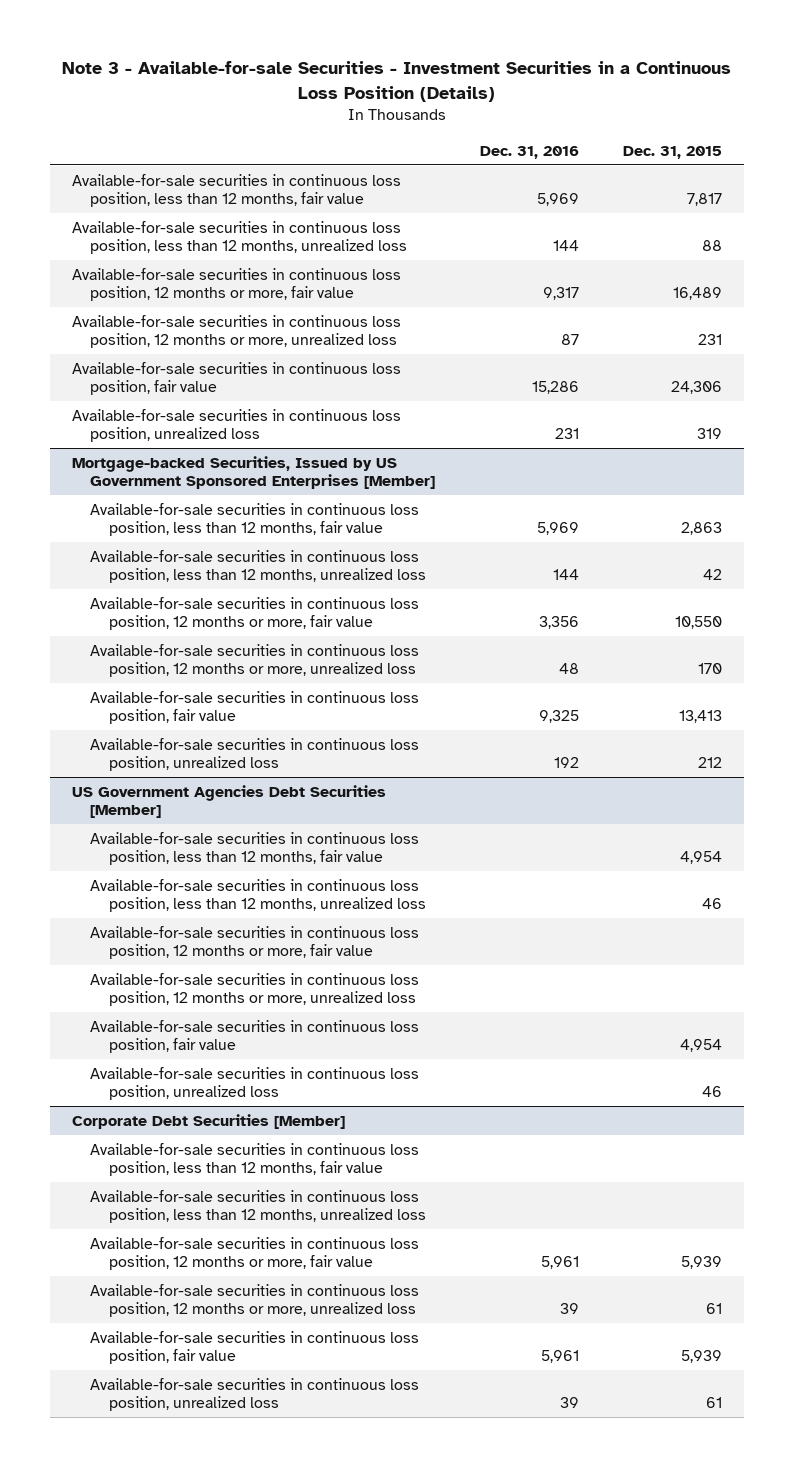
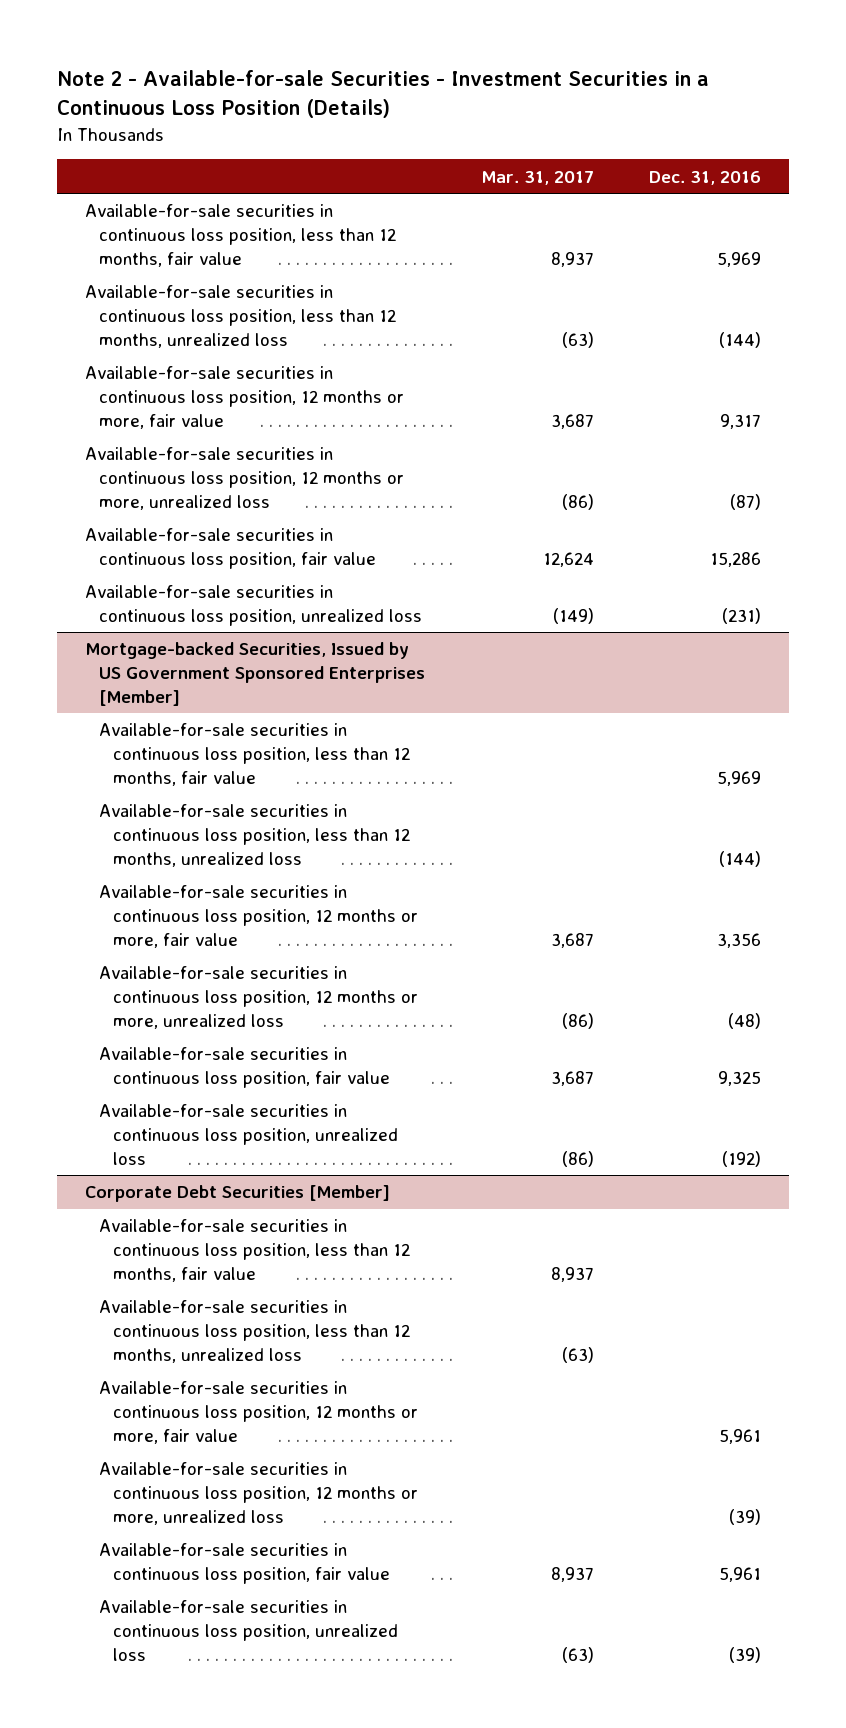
[61,61,731,103] Note 3 - Available-for-sale Securities - Investment Securities in a Continuous Loss Position (Details) -> [57,70,710,119] Note 2 - Available-for-sale Securities - Investment Securities in a Continuous Loss Position (Details)
[622,145,722,159] Dec. 31, 2015 -> none
none -> [480,170,594,185] Mar. 31, 2017
[552,240,579,252] 144 -> [719,332,762,349] (144)
[560,334,579,346] 87 -> [730,494,762,511] (87)
[554,428,579,440] 231 -> [722,608,762,625] (231)
[552,569,579,581] 144 -> [719,851,762,868] (144)
[558,663,579,675] 48 -> [728,1013,762,1030] (48)
[71,784,386,819] US Government Agencies Debt Securities [Member] -> none
[90,831,420,866] Available-for-sale securities in continuous loss position, less than 12 months, fair value -> none
[90,878,426,913] Available-for-sale securities in continuous loss position, less than 12 months, unrealized loss -> none
[90,925,420,960] Available-for-sale securities in continuous loss position, 12 months or more, fair value -> none
[90,972,420,1007] Available-for-sale securities in continuous loss position, 12 months or more, unrealized loss -> none
[90,1019,420,1054] Available-for-sale securities in continuous loss position, fair value -> none
[90,1066,420,1101] Available-for-sale securities in continuous loss position, unrealized loss -> none
[553,757,579,769] 192 -> [722,1151,762,1168] (192)
[559,1303,579,1315] 39 -> [729,1509,762,1526] (39)
[559,1397,579,1409] 39 -> [729,1647,762,1664] (39)

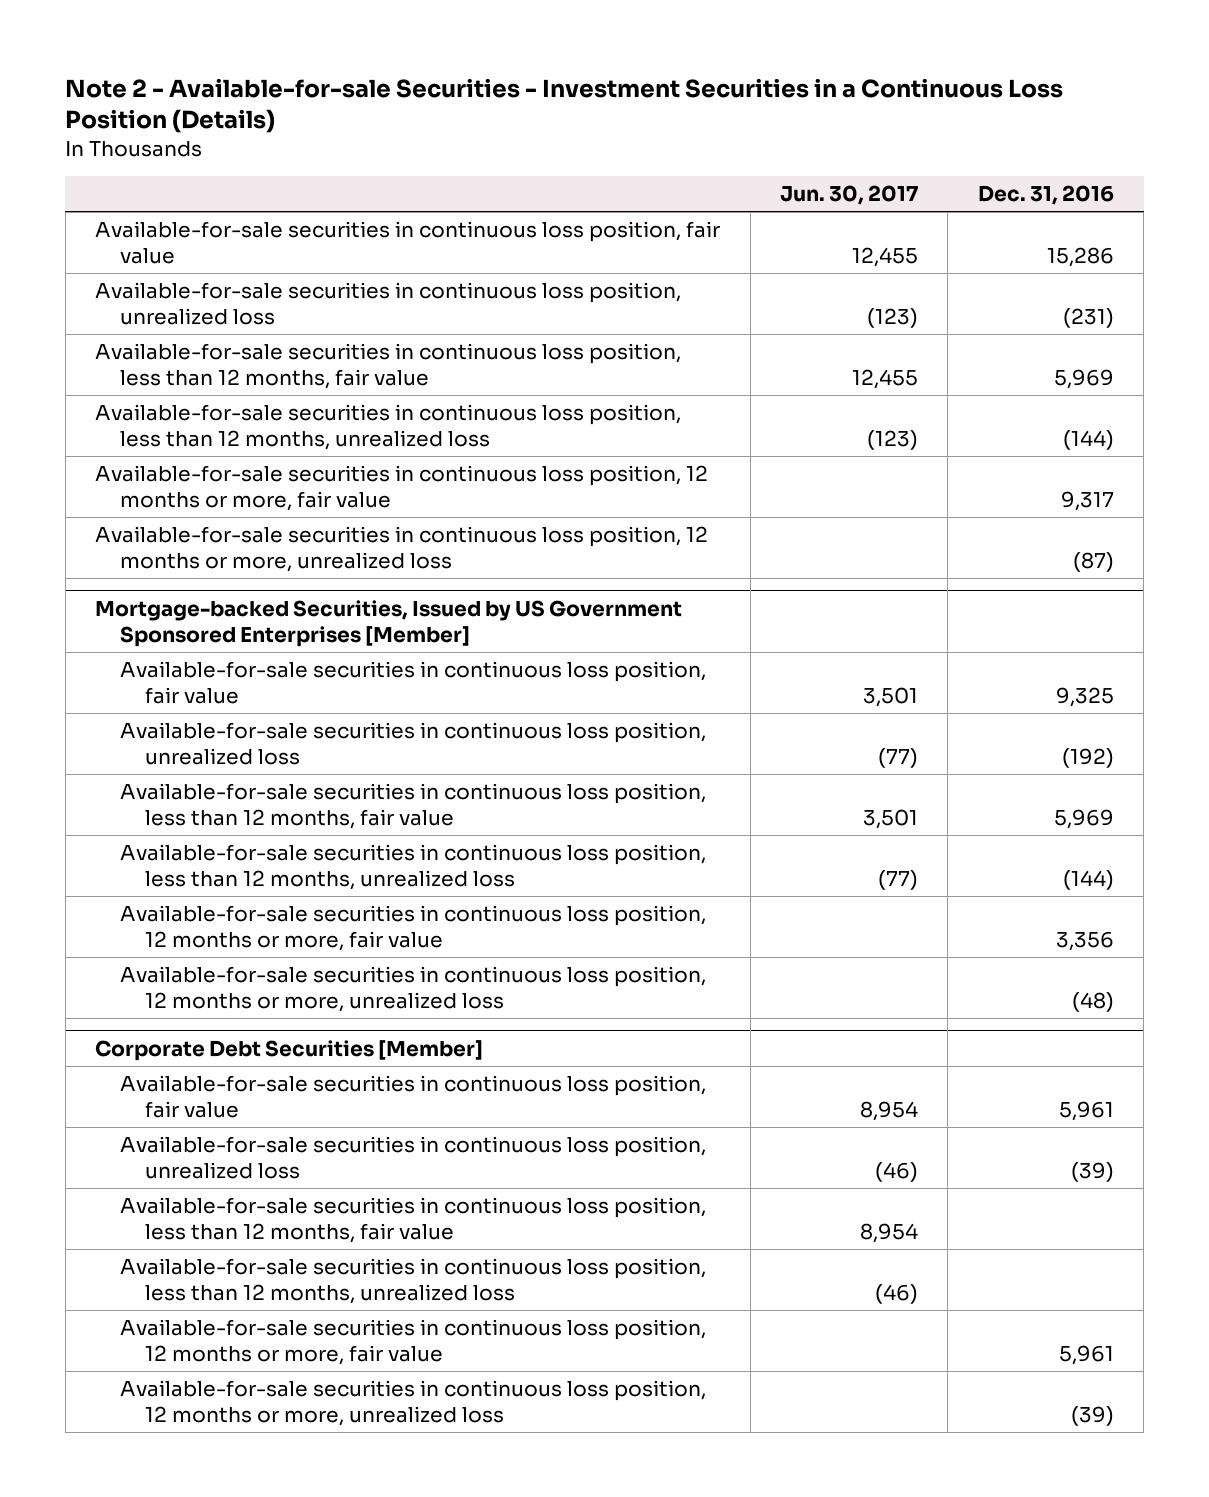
[480,170,594,185] Mar. 31, 2017 -> none
none -> [779,185,918,206] Jun. 30, 2017
[85,528,377,570] Available-for-sale securities in continuous loss position, fair value -> [95,220,721,264] Available-for-sale securities in continuous loss position, fair value
[85,585,423,627] Available-for-sale securities in continuous loss position, unrealized loss -> [95,281,682,325] Available-for-sale securities in continuous loss position, unrealized loss
[99,1047,391,1089] Available-for-sale securities in continuous loss position, fair value -> [120,660,707,704] Available-for-sale securities in continuous loss position, fair value
[99,1104,399,1166] Available-for-sale securities in continuous loss position, unrealized loss -> [120,721,707,765] Available-for-sale securities in continuous loss position, unrealized loss
[99,1543,391,1585] Available-for-sale securities in continuous loss position, fair value -> [120,1074,707,1118] Available-for-sale securities in continuous loss position, fair value
[99,1600,399,1662] Available-for-sale securities in continuous loss position, unrealized loss -> [120,1135,707,1179] Available-for-sale securities in continuous loss position, unrealized loss

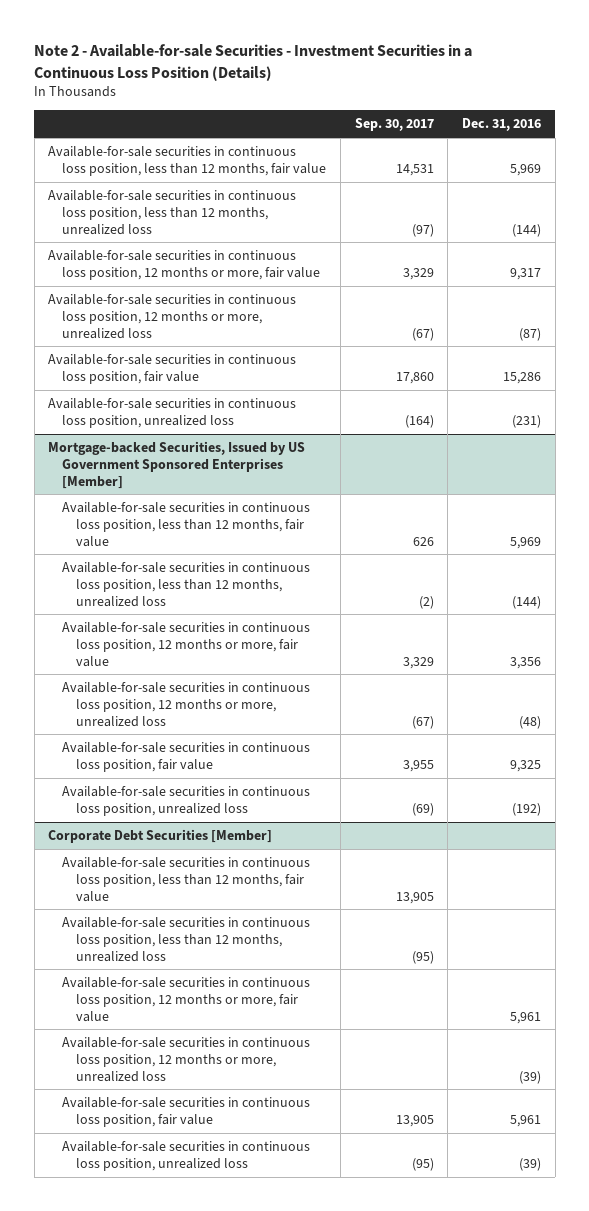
[779,185,918,206] Jun. 30, 2017 -> none
none -> [354,118,434,132] Sep. 30, 2017
[95,220,721,264] Available-for-sale securities in continuous loss position, fair value -> [48,353,297,384] Available-for-sale securities in continuous loss position, fair value
[95,281,682,325] Available-for-sale securities in continuous loss position, unrealized loss -> [48,397,297,428] Available-for-sale securities in continuous loss position, unrealized loss
[120,660,707,704] Available-for-sale securities in continuous loss position, fair value -> [62,741,311,772] Available-for-sale securities in continuous loss position, fair value
[120,721,707,765] Available-for-sale securities in continuous loss position, unrealized loss -> [62,785,311,816] Available-for-sale securities in continuous loss position, unrealized loss
[120,1074,707,1118] Available-for-sale securities in continuous loss position, fair value -> [62,1096,311,1127] Available-for-sale securities in continuous loss position, fair value
[120,1135,707,1179] Available-for-sale securities in continuous loss position, unrealized loss -> [62,1140,311,1171] Available-for-sale securities in continuous loss position, unrealized loss

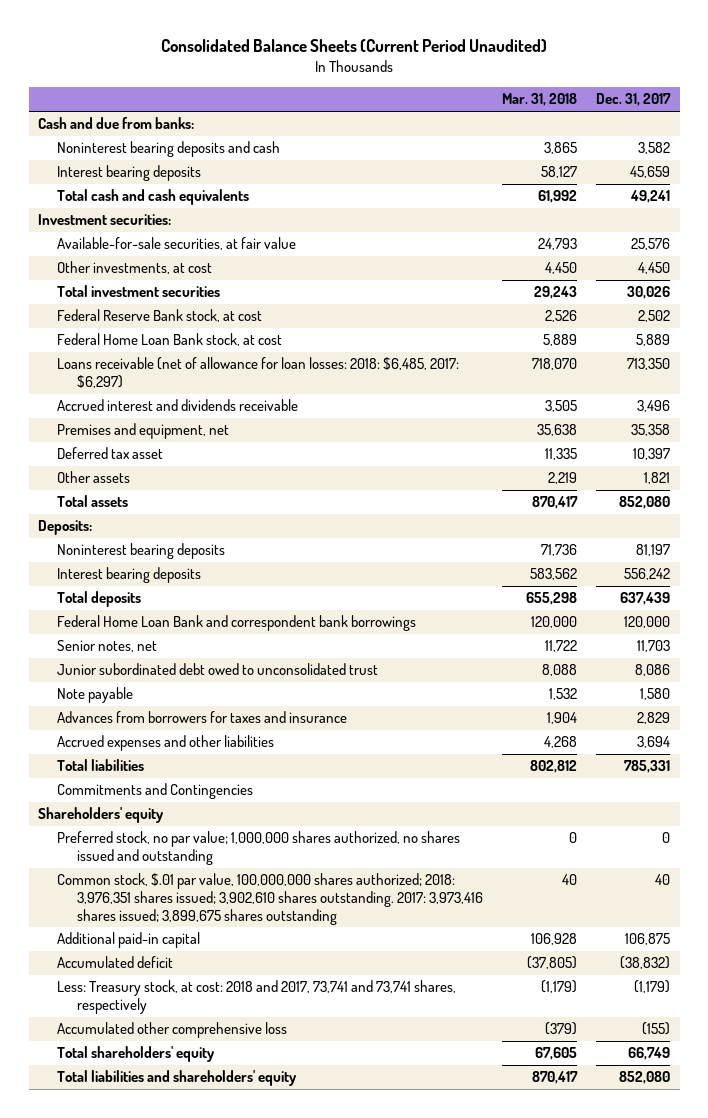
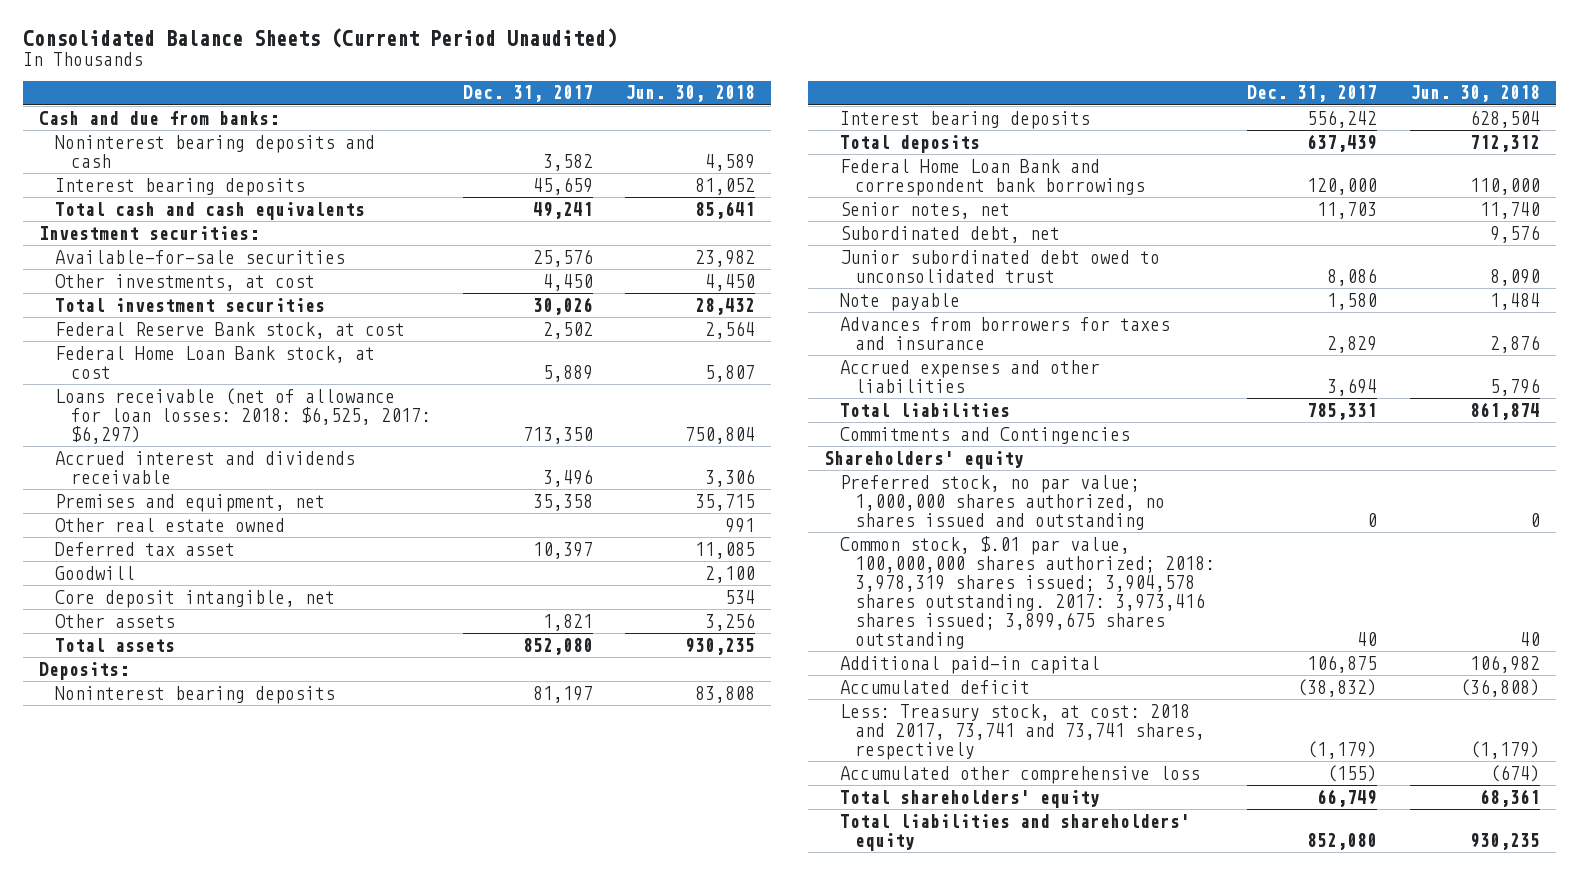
[501,93,577,107] Mar. 31, 2018 -> none
none -> [624,85,755,103] Jun. 30, 2018
[57,237,297,251] Available-for-sale securities, at fair value -> [55,249,346,264] Available-for-sale securities
[57,357,460,389] Loans receivable (net of allowance for loan losses: 2018: $6,485, 2017: $6,297) -> [55,387,431,444] Loans receivable (net of allowance for loan losses: 2018: $6,525, 2017: $6,297)
none -> [55,517,286,532] Other real estate owned
none -> [55,565,136,580] Goodwill
none -> [55,589,336,608] Core deposit intangible, net
none -> [839,225,1060,243] Subordinated debt, net
[57,873,483,925] Common stock, $.01 par value, 100,000,000 shares authorized; 2018: 3,976,351 shares issued; 3,902,610 shares outstanding. 2017: 3,973,416 shares issued; 3,899,675 shares outstanding -> [839,535,1216,650] Common stock, $.01 par value, 100,000,000 shares authorized; 2018: 3,978,319 shares issued; 3,904,578 shares outstanding. 2017: 3,973,416 shares issued; 3,899,675 shares outstanding

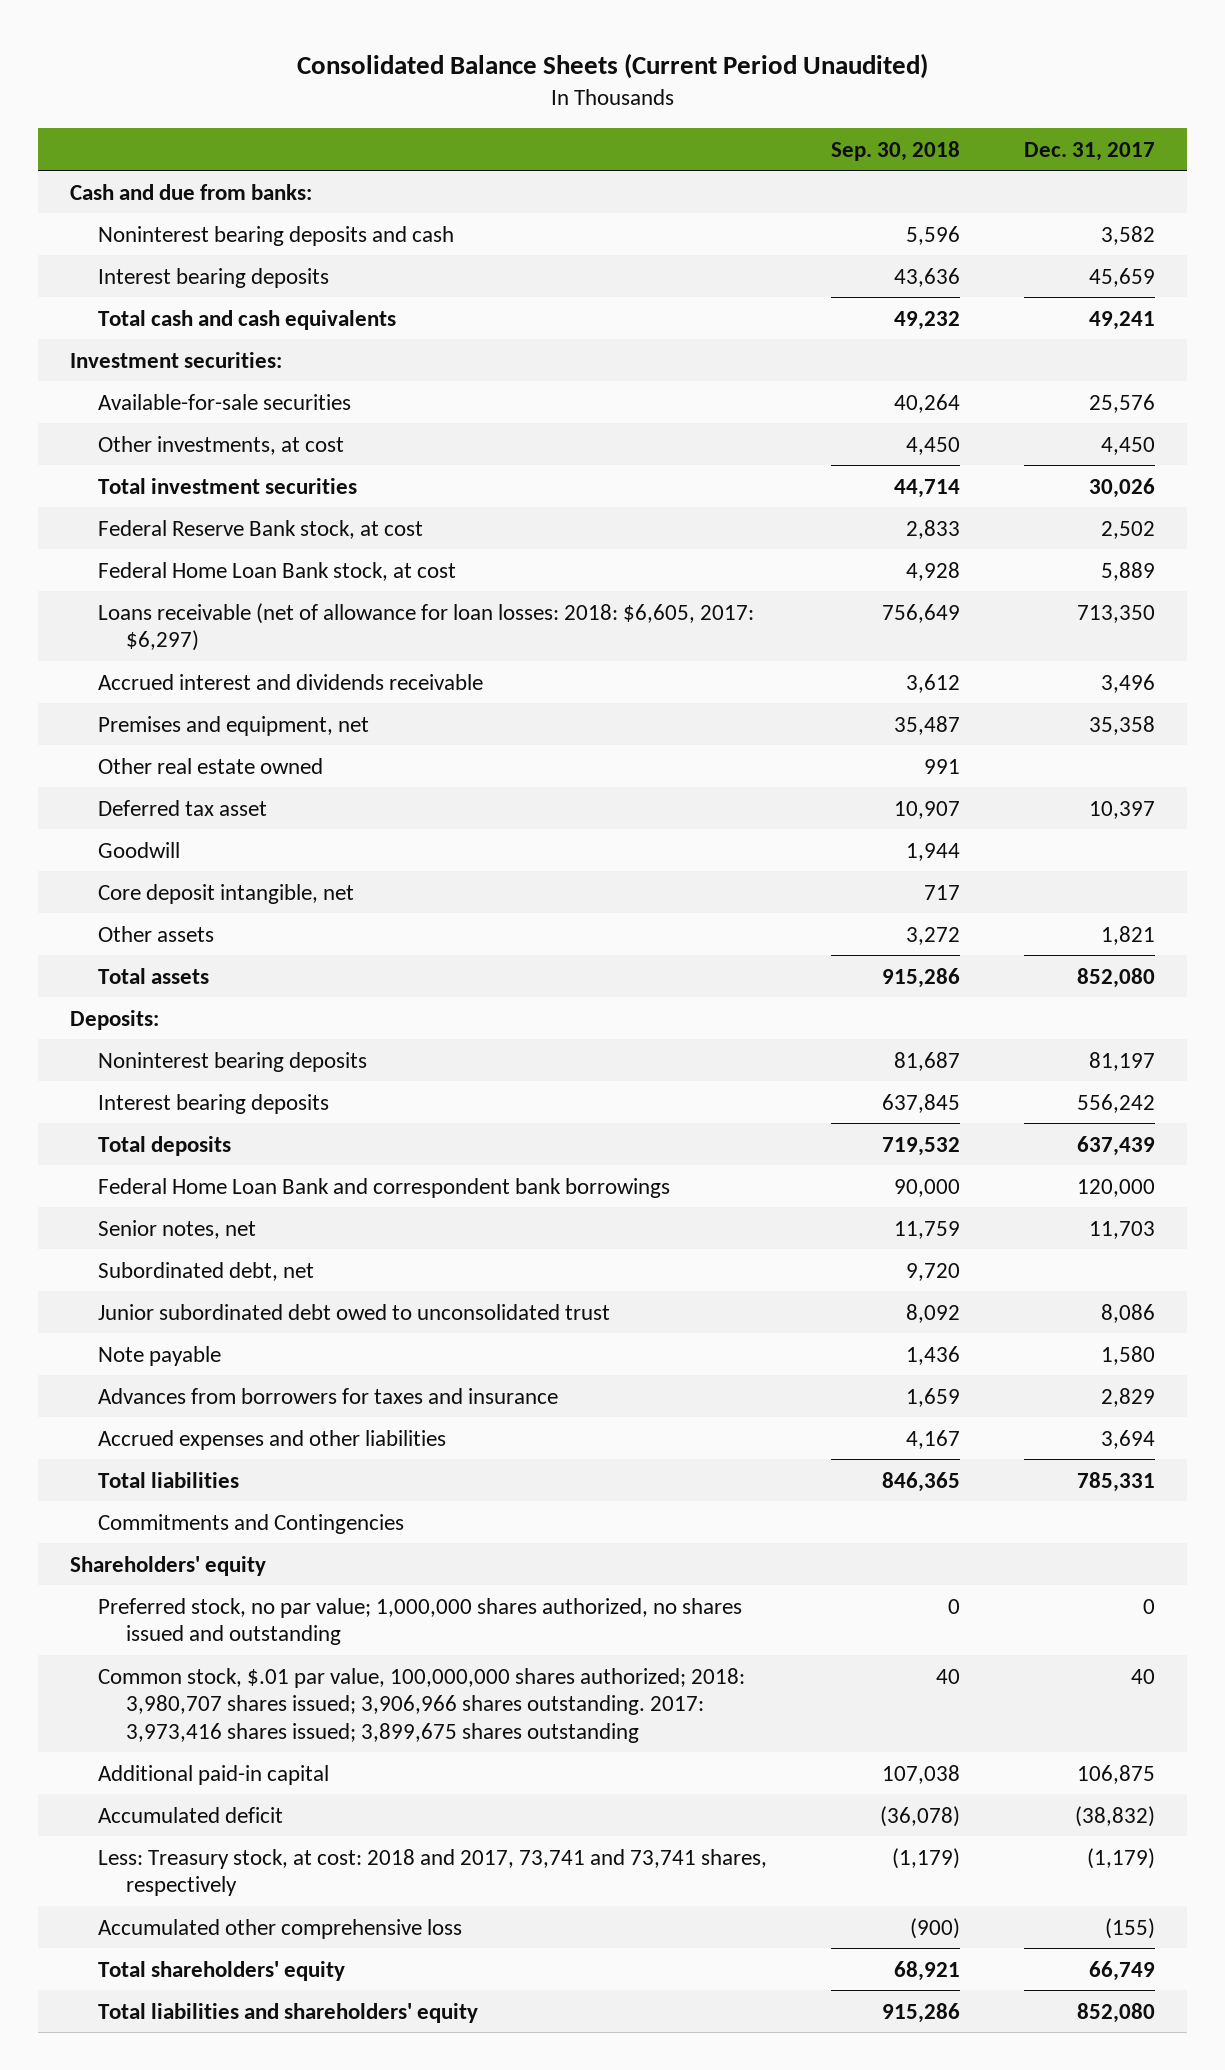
[624,85,755,103] Jun. 30, 2018 -> none
none -> [831,140,961,161] Sep. 30, 2018
[55,387,431,444] Loans receivable (net of allowance for loan losses: 2018: $6,525, 2017: $6,297) -> [98,602,755,652] Loans receivable (net of allowance for loan losses: 2018: $6,605, 2017: $6,297)
[839,535,1216,650] Common stock, $.01 par value, 100,000,000 shares authorized; 2018: 3,978,319 shares issued; 3,904,578 shares outstanding. 2017: 3,973,416 shares issued; 3,899,675 shares outstanding -> [98,1667,746,1743] Common stock, $.01 par value, 100,000,000 shares authorized; 2018: 3,980,707 shares issued; 3,906,966 shares outstanding. 2017: 3,973,416 shares issued; 3,899,675 shares outstanding

